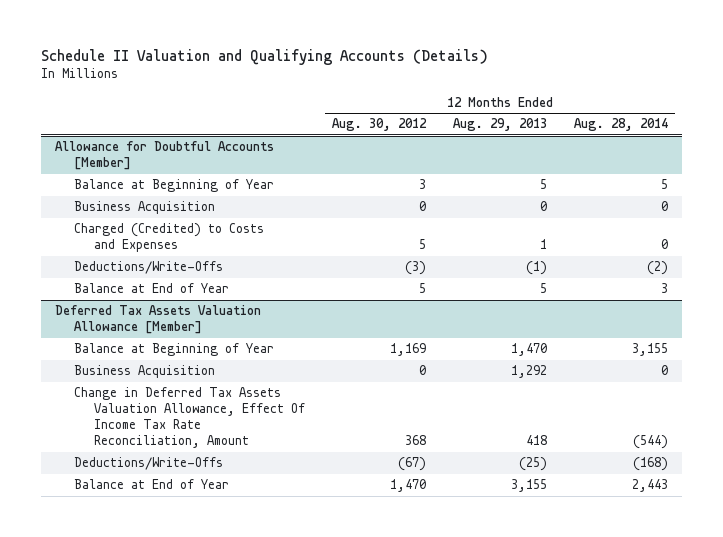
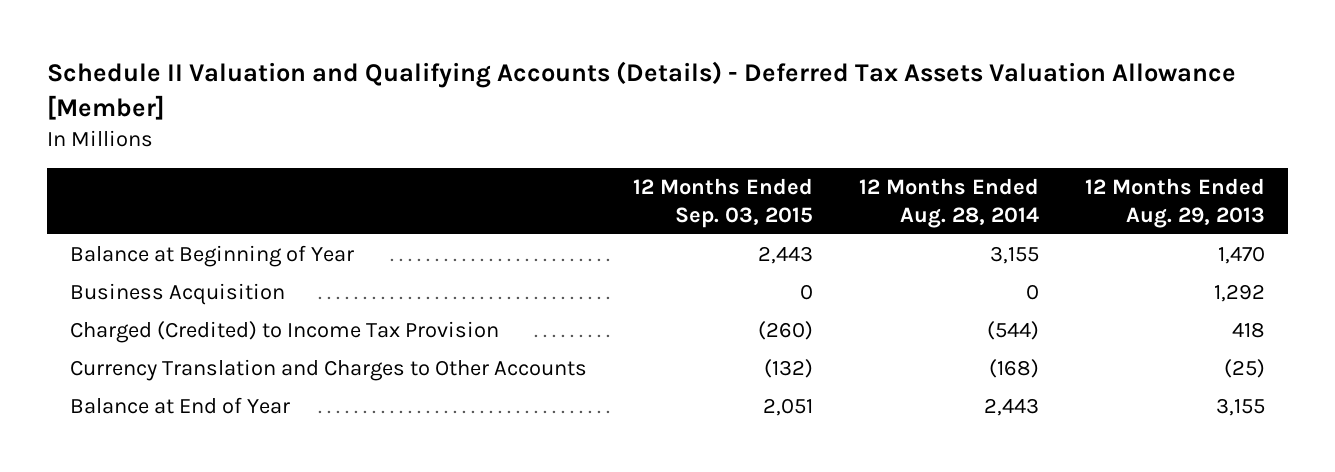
[40,49,488,66] Schedule II Valuation and Qualifying Accounts (Details) -> [47,61,1237,120] Schedule II Valuation and Qualifying Accounts (Details) - Deferred Tax Assets Valuation Allowance [Member]
[331,118,427,132] Aug. 30, 2012 -> none
none -> [633,177,814,228] 12 Months Ended Sep. 03, 2015
[54,141,274,171] Allowance for Doubtful Accounts [Member] -> none
[74,179,275,193] Balance at Beginning of Year -> none
[74,201,216,215] Business Acquisition -> none
[74,223,265,253] Charged (Credited) to Costs and Expenses -> none
[74,261,224,275] Deductions/Write-Offs -> none
[74,283,230,294] Balance at End of Year -> none
[54,305,261,335] Deferred Tax Assets Valuation Allowance [Member] -> none
[74,387,305,449] Change in Deferred Tax Assets Valuation Allowance, Effect Of Income Tax Rate Reconciliation, Amount -> [70,320,500,343] Charged (Credited) to Income Tax Provision
[74,457,224,471] Deductions/Write-Offs -> [70,358,588,381] Currency Translation and Charges to Other Accounts

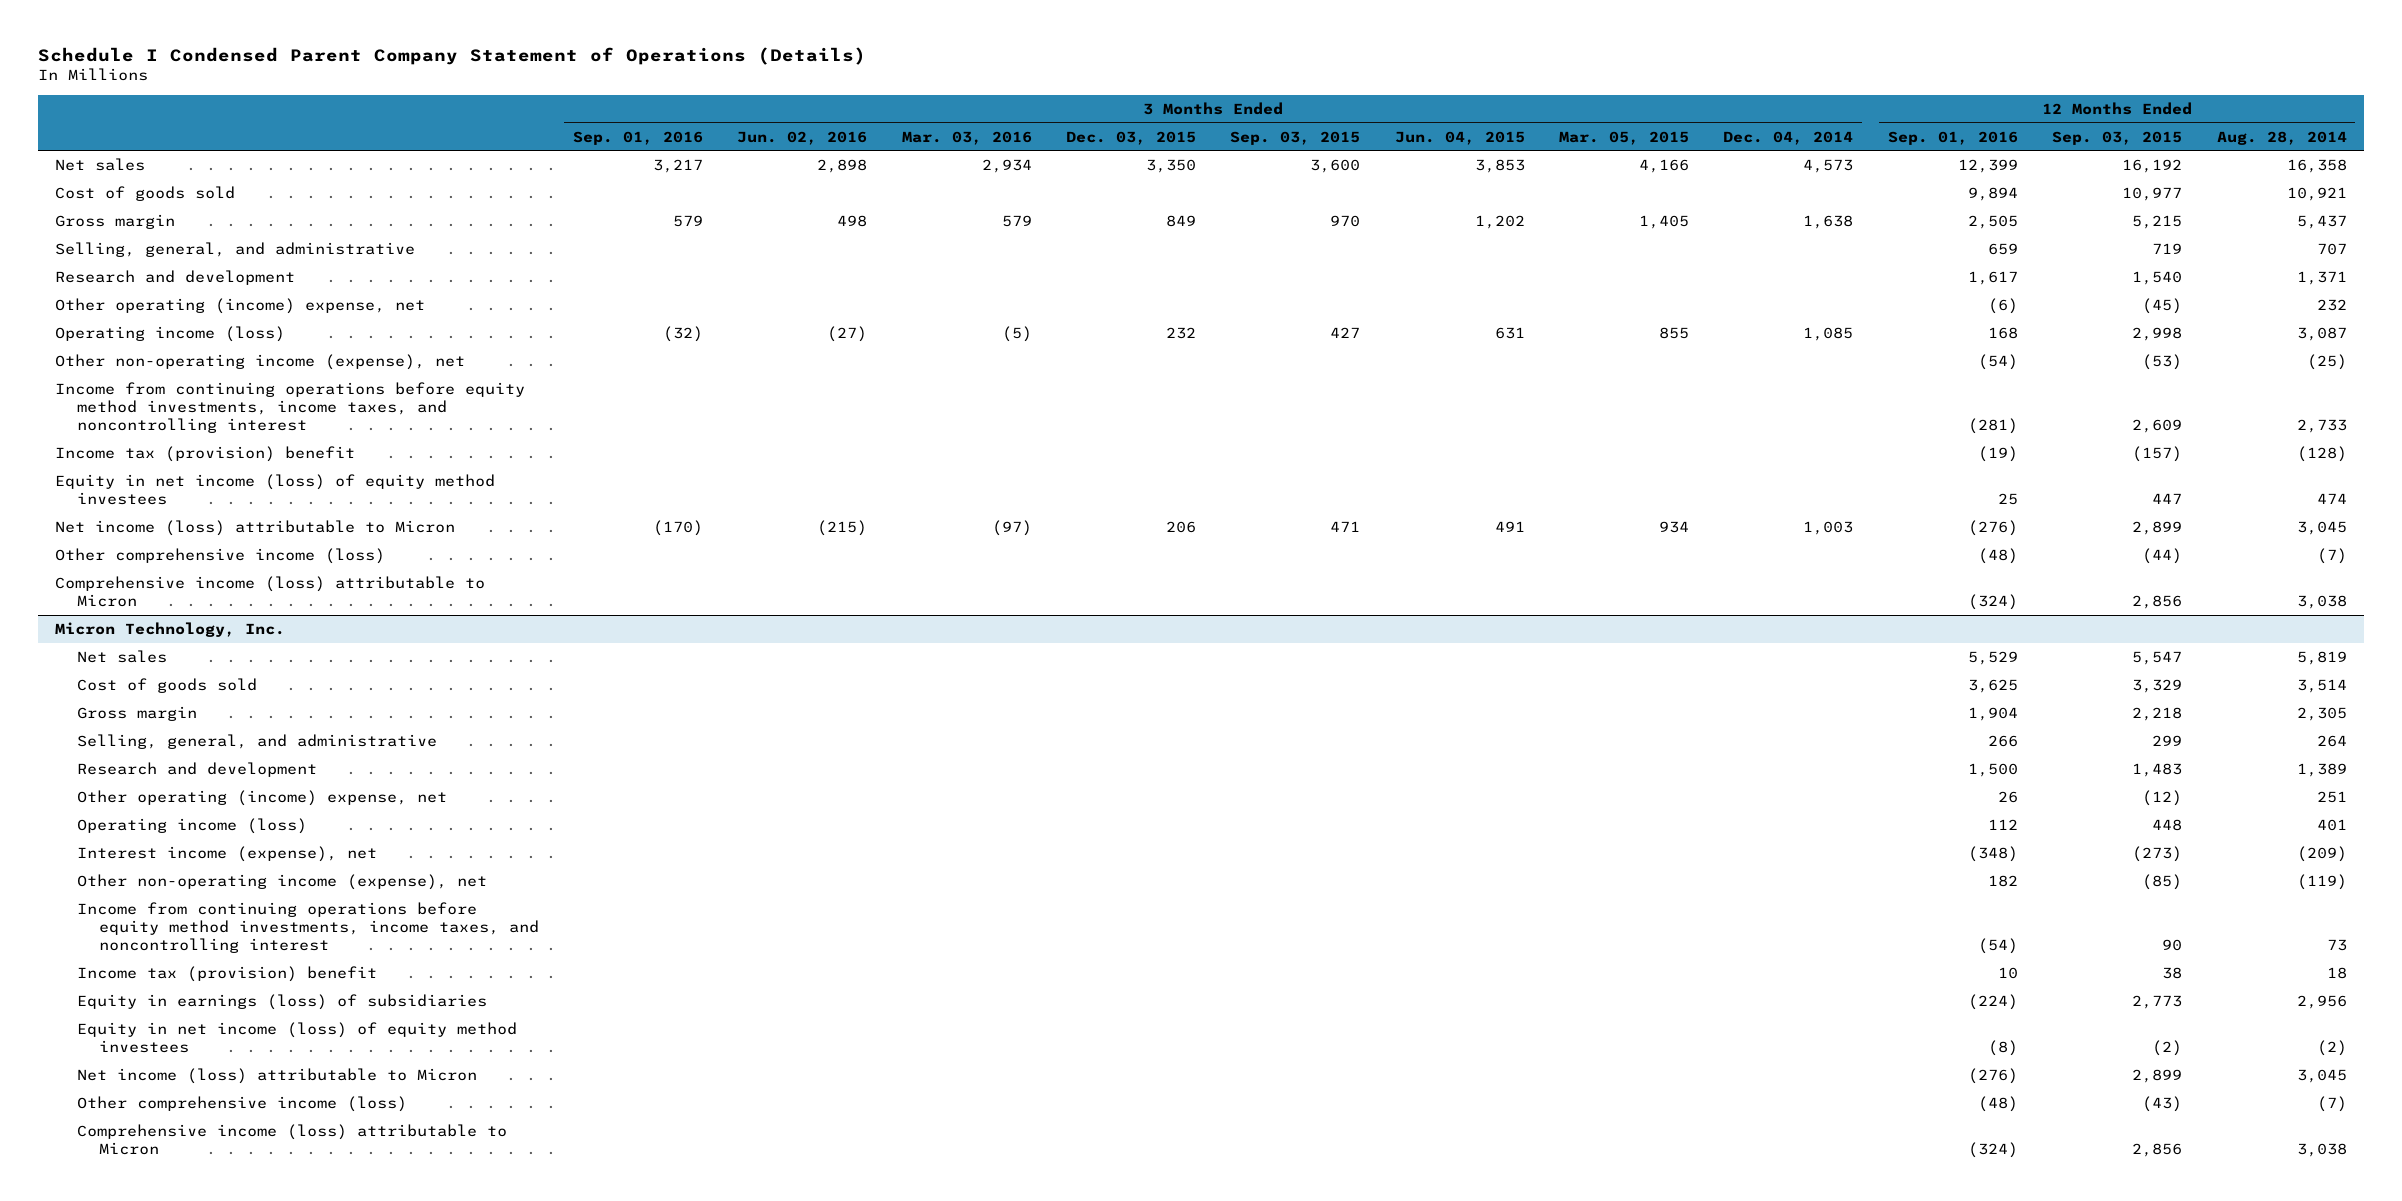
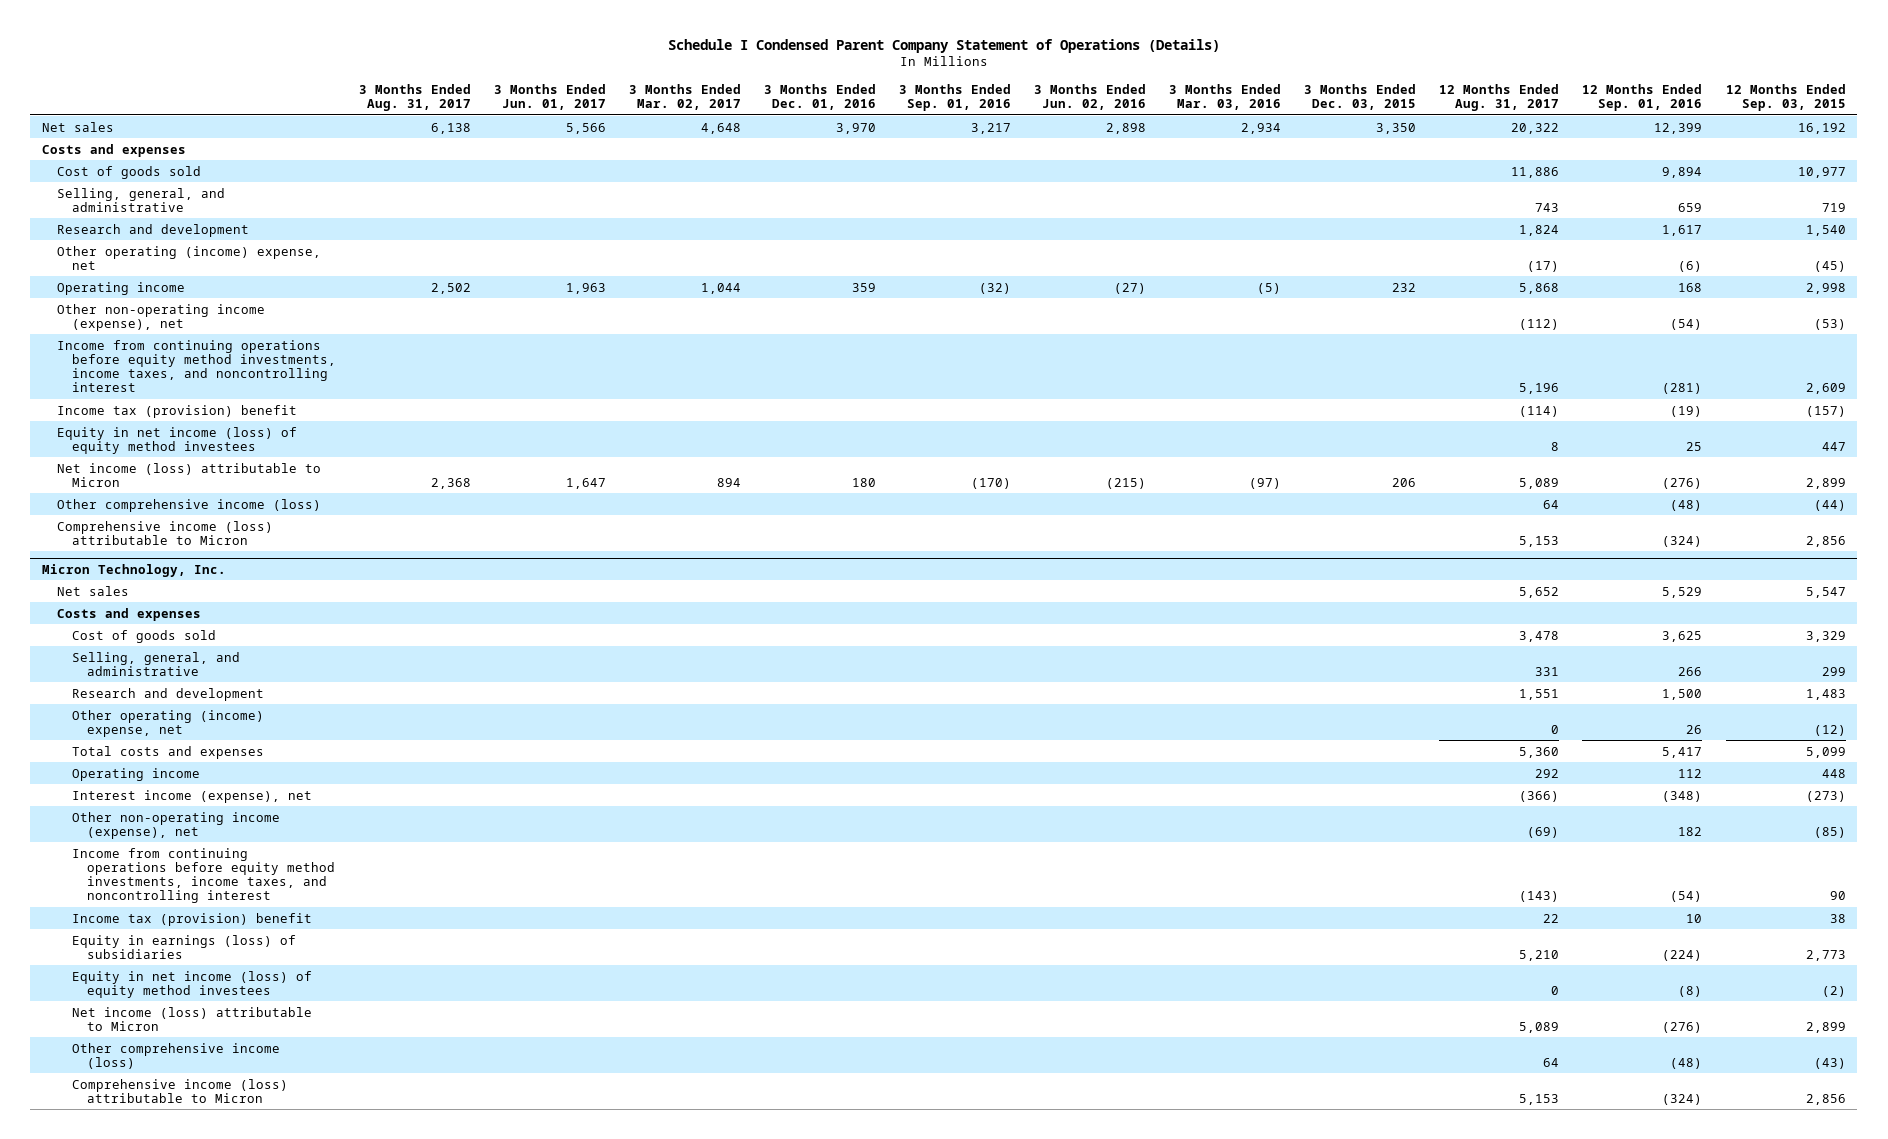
[1230,130,1361,145] Sep. 03, 2015 -> none
[1394,130,1525,145] Jun. 04, 2015 -> none
[1559,130,1690,145] Mar. 05, 2015 -> none
[1723,130,1854,145] Dec. 04, 2014 -> none
[2216,130,2347,145] Aug. 28, 2014 -> none
none -> [358,83,471,111] 3 Months Ended Aug. 31, 2017
none -> [494,83,607,110] 3 Months Ended Jun. 01, 2017
none -> [629,83,742,110] 3 Months Ended Mar. 02, 2017
none -> [764,83,877,110] 3 Months Ended Dec. 01, 2016
none -> [1439,83,1560,111] 12 Months Ended Aug. 31, 2017
none -> [42,143,187,157] Costs and expenses
[55,214,176,230] Gross margin -> none
[55,326,286,343] Operating income (loss) -> [56,281,185,295] Operating income
none -> [56,607,201,621] Costs and expenses
[76,706,197,722] Gross margin -> none
none -> [71,745,264,759] Total costs and expenses
[76,818,307,835] Operating income (loss) -> [71,767,200,781] Operating income

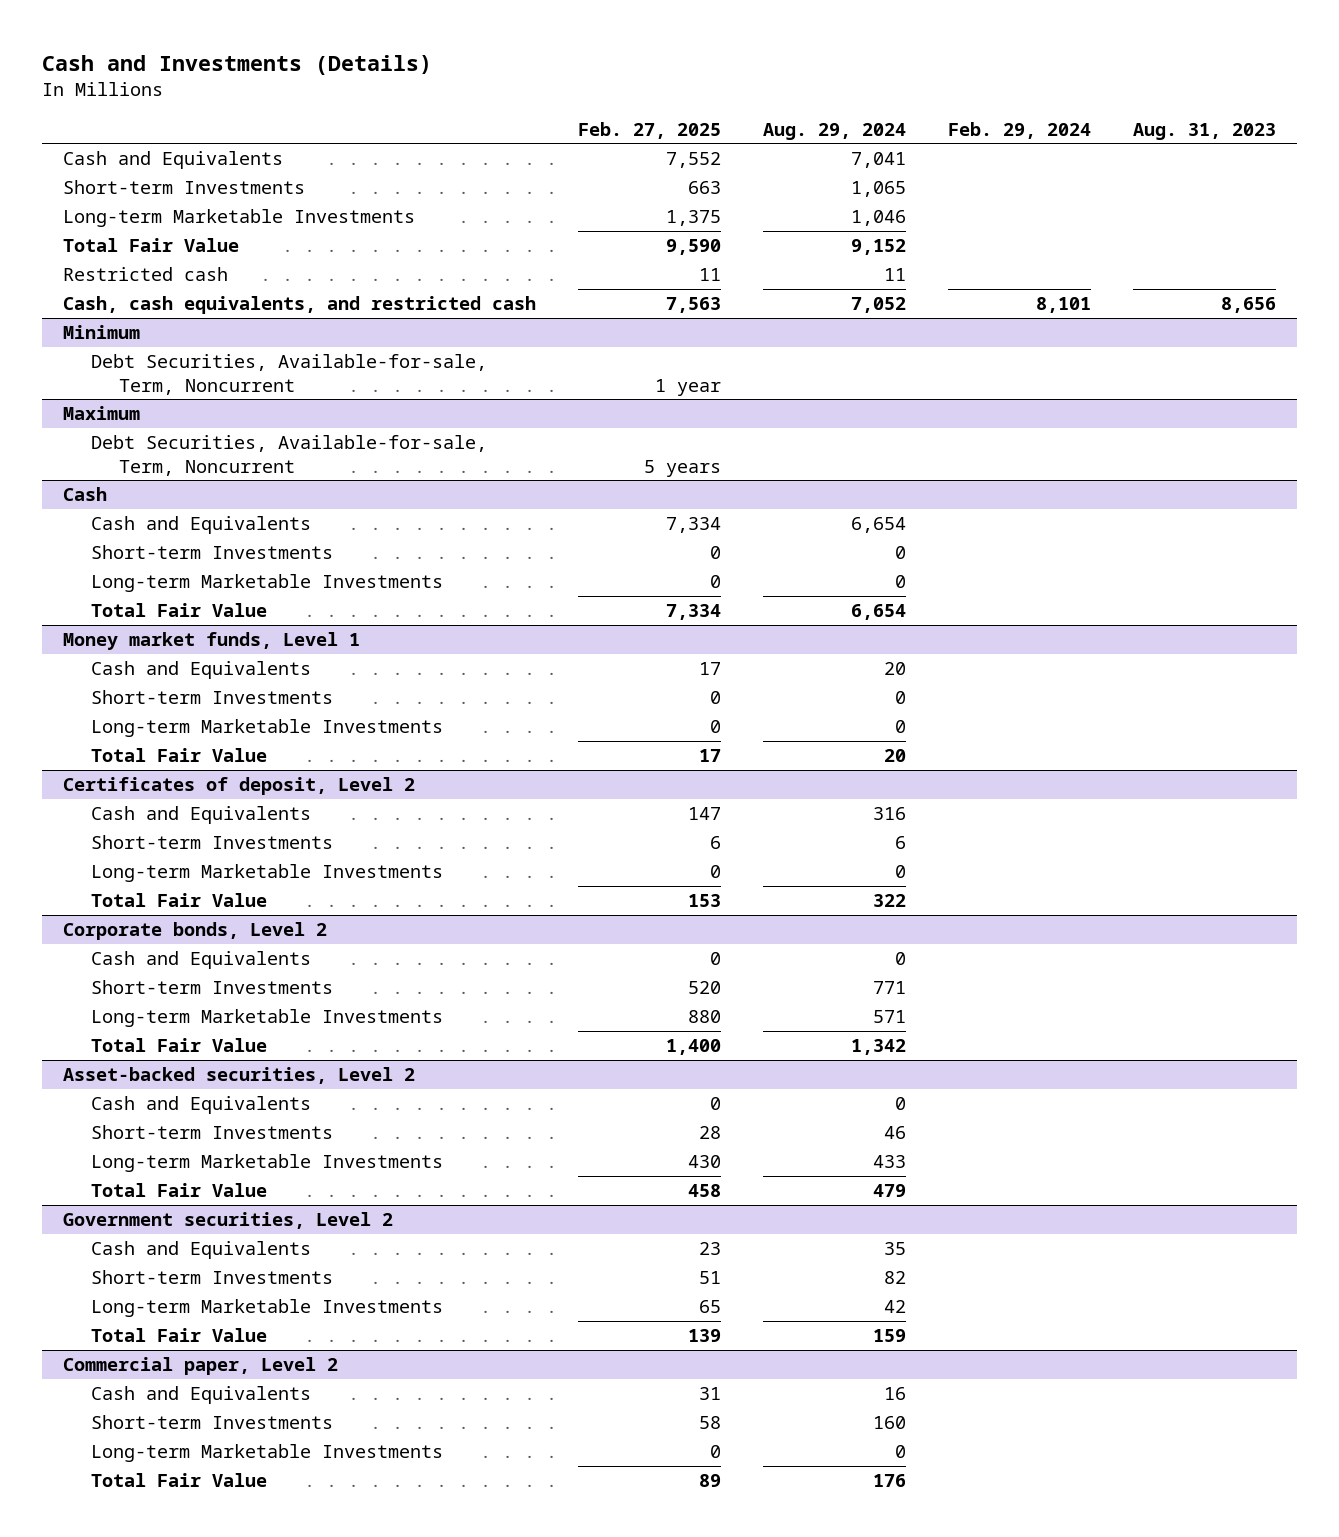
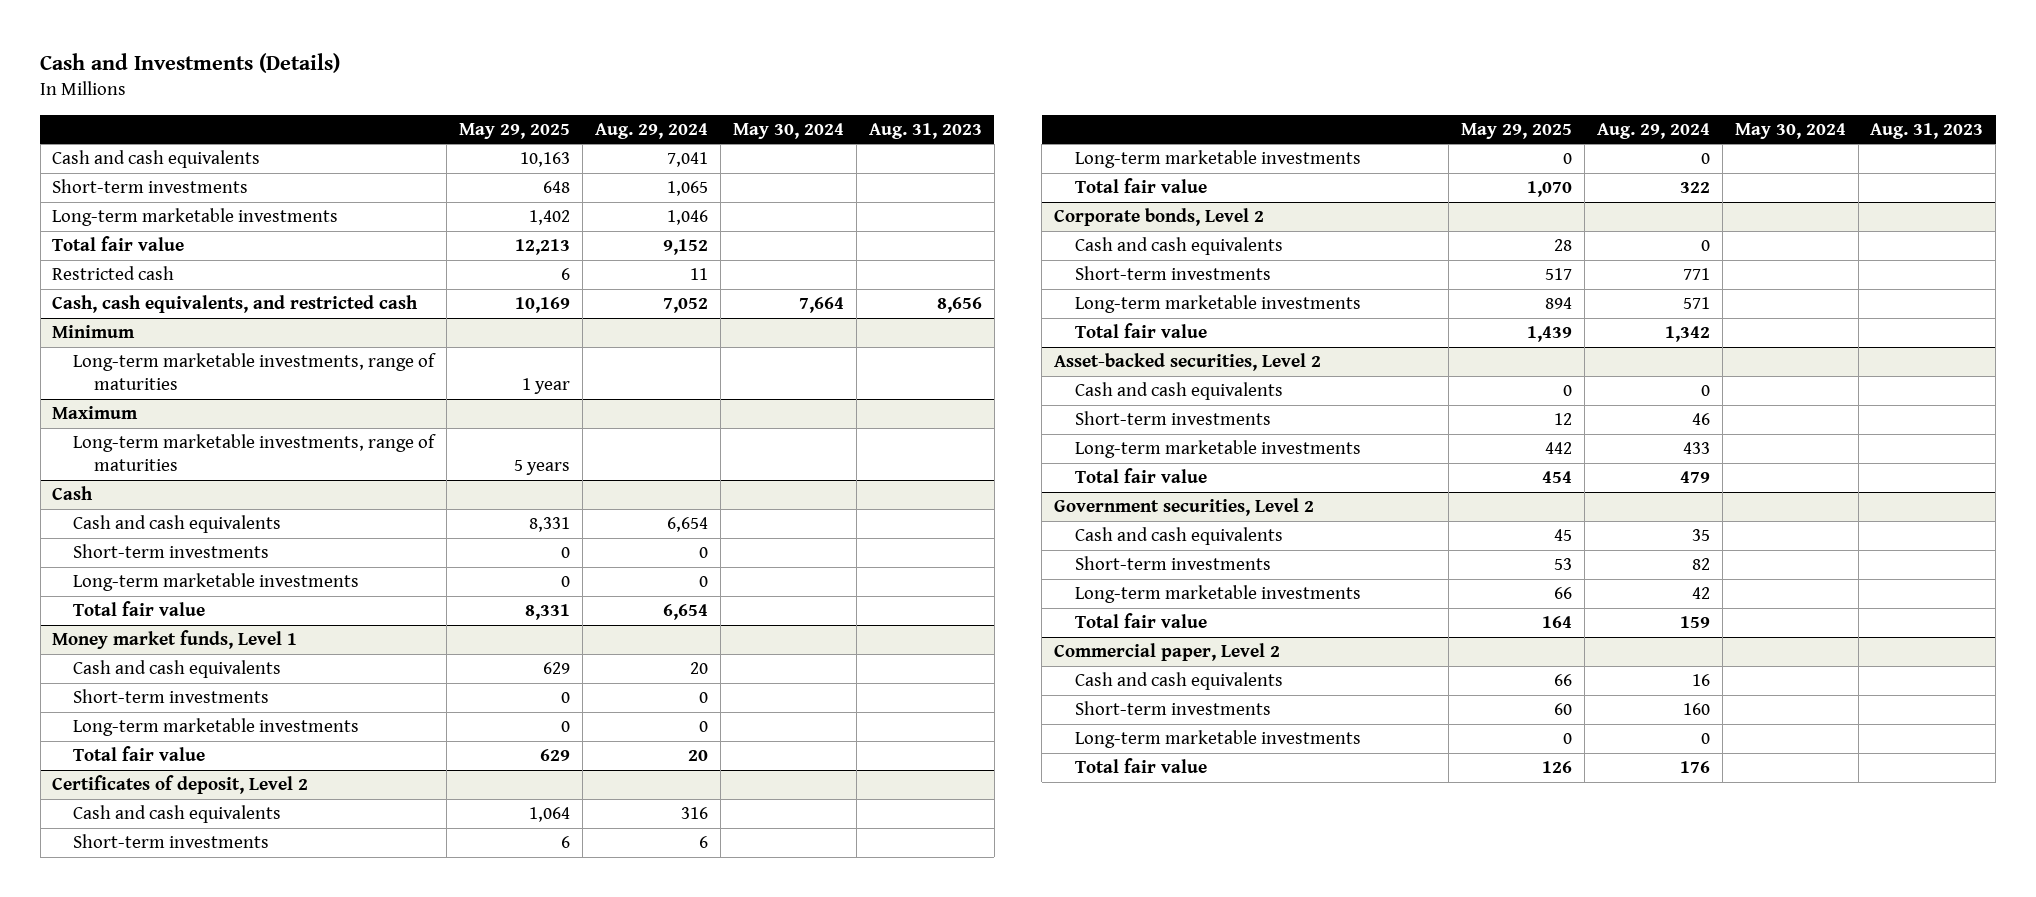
[578,121,722,139] Feb. 27, 2025 -> none
[947,121,1091,139] Feb. 29, 2024 -> none
none -> [459,122,571,139] May 29, 2025
none -> [732,122,844,139] May 30, 2024
[63,150,284,169] Cash and Equivalents -> [52,150,261,169] Cash and cash equivalents
[63,179,306,194] Short-term Investments -> [52,179,249,194] Short-term investments
[63,208,416,227] Long-term Marketable Investments -> [52,208,339,227] Long-term marketable investments
[63,237,240,252] Total Fair Value -> [52,236,185,252] Total fair value
[91,353,488,395] Debt Securities, Available-for-sale, Term, Noncurrent -> [73,353,437,391] Long-term marketable investments, range of maturities
[91,434,488,476] Debt Securities, Available-for-sale, Term, Noncurrent -> [73,434,437,472] Long-term marketable investments, range of maturities
[91,515,312,534] Cash and Equivalents -> [73,515,282,534] Cash and cash equivalents
[91,544,334,559] Short-term Investments -> [73,544,270,559] Short-term investments
[91,573,444,592] Long-term Marketable Investments -> [73,573,360,592] Long-term marketable investments
[91,602,268,617] Total Fair Value -> [73,601,206,617] Total fair value
[91,660,312,679] Cash and Equivalents -> [73,660,282,679] Cash and cash equivalents
[91,689,334,704] Short-term Investments -> [73,689,270,704] Short-term investments
[91,718,444,737] Long-term Marketable Investments -> [73,718,360,737] Long-term marketable investments
[91,747,268,762] Total Fair Value -> [73,746,206,762] Total fair value
[91,805,312,824] Cash and Equivalents -> [73,805,282,824] Cash and cash equivalents
[91,834,334,849] Short-term Investments -> [73,834,270,849] Short-term investments
[91,863,444,882] Long-term Marketable Investments -> [1075,150,1362,169] Long-term marketable investments
[91,892,268,907] Total Fair Value -> [1075,178,1208,194] Total fair value
[91,950,312,969] Cash and Equivalents -> [1075,237,1284,256] Cash and cash equivalents
[91,979,334,994] Short-term Investments -> [1075,266,1272,281] Short-term investments
[91,1008,444,1027] Long-term Marketable Investments -> [1075,295,1362,314] Long-term marketable investments
[91,1037,268,1052] Total Fair Value -> [1075,323,1208,339] Total fair value
[91,1095,312,1114] Cash and Equivalents -> [1075,382,1284,401] Cash and cash equivalents
[91,1124,334,1139] Short-term Investments -> [1075,411,1272,426] Short-term investments
[91,1153,444,1172] Long-term Marketable Investments -> [1075,440,1362,459] Long-term marketable investments
[91,1182,268,1197] Total Fair Value -> [1075,468,1208,484] Total fair value
[91,1240,312,1259] Cash and Equivalents -> [1075,527,1284,546] Cash and cash equivalents
[91,1269,334,1284] Short-term Investments -> [1075,556,1272,571] Short-term investments
[91,1298,444,1317] Long-term Marketable Investments -> [1075,585,1362,604] Long-term marketable investments
[91,1327,268,1342] Total Fair Value -> [1075,613,1208,629] Total fair value
[91,1385,312,1404] Cash and Equivalents -> [1075,672,1284,691] Cash and cash equivalents
[91,1414,334,1429] Short-term Investments -> [1075,701,1272,716] Short-term investments
[91,1443,444,1462] Long-term Marketable Investments -> [1075,730,1362,749] Long-term marketable investments
[91,1472,268,1487] Total Fair Value -> [1075,758,1208,774] Total fair value

